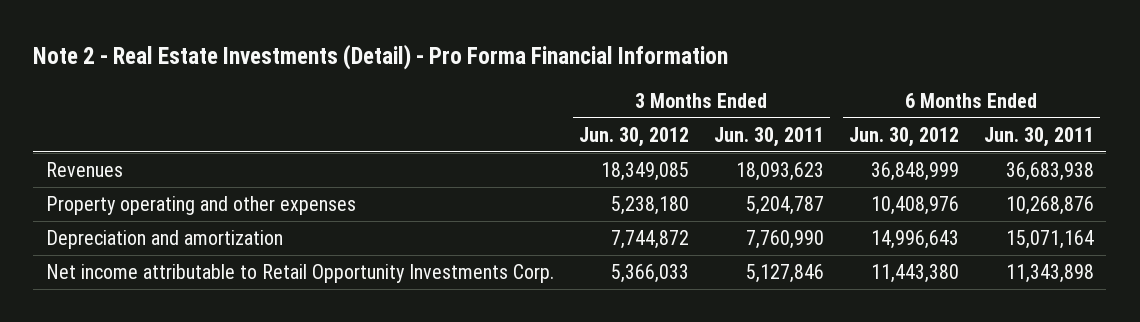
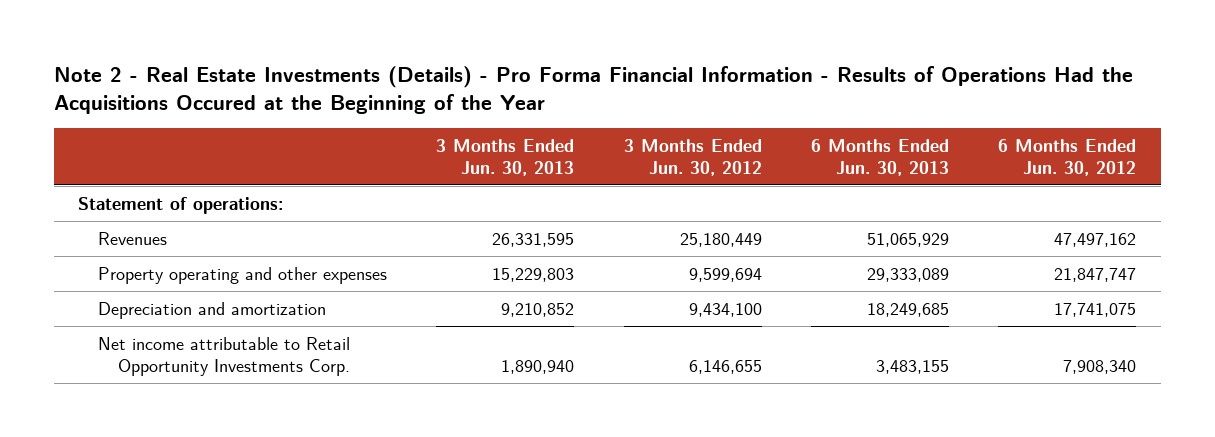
[33,44,729,71] Note 2 - Real Estate Investments (Detail) - Pro Forma Financial Information -> [53,65,1133,114] Note 2 - Real Estate Investments (Details) - Pro Forma Financial Information - Results of Operations Had the Acquisitions Occured at the Beginning of the Year
[713,126,824,147] Jun. 30, 2011 -> none
[983,126,1094,147] Jun. 30, 2011 -> none
none -> [436,138,575,176] 3 Months Ended Jun. 30, 2013
none -> [811,138,950,176] 6 Months Ended Jun. 30, 2013
none -> [78,196,284,214] Statement of operations:
[600,161,689,181] 18,349,085 -> [679,232,762,247] 25,180,449
[870,161,959,181] 36,848,999 -> [1054,232,1137,247] 47,497,162
[610,195,689,215] 5,238,180 -> [688,267,762,282] 9,599,694
[870,195,959,215] 10,408,976 -> [1054,267,1137,282] 21,847,747
[610,229,689,249] 7,744,872 -> [688,302,762,317] 9,434,100
[870,229,959,249] 14,996,643 -> [1054,302,1137,317] 17,741,075
[610,263,689,283] 5,366,033 -> [688,359,762,374] 6,146,655
[870,263,959,283] 11,443,380 -> [1063,359,1137,374] 7,908,340

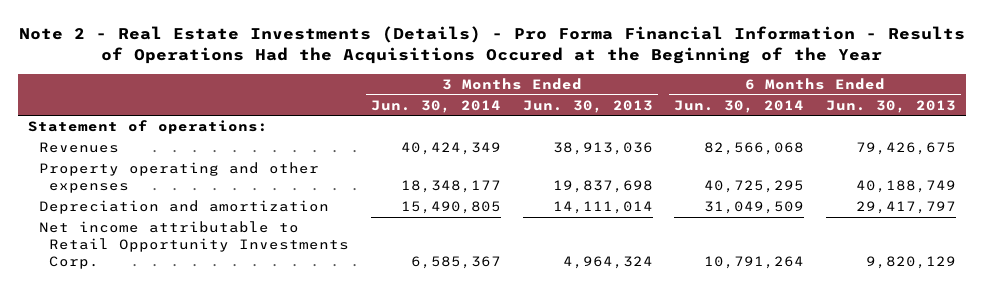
[623,138,762,176] 3 Months Ended Jun. 30, 2012 -> none
[998,138,1137,176] 6 Months Ended Jun. 30, 2012 -> none
none -> [370,99,501,113] Jun. 30, 2014
none -> [674,99,805,113] Jun. 30, 2014
[492,232,575,247] 26,331,595 -> [552,142,653,156] 38,913,036
[867,232,950,247] 51,065,929 -> [855,142,956,156] 79,426,675
[492,267,575,282] 15,229,803 -> [552,180,653,194] 19,837,698
[867,267,950,282] 29,333,089 -> [855,180,956,194] 40,188,749
[501,302,575,317] 9,210,852 -> [552,201,653,215] 14,111,014
[867,302,950,317] 18,249,685 -> [855,201,956,215] 29,417,797
[501,359,575,374] 1,890,940 -> [562,256,653,270] 4,964,324
[876,359,950,374] 3,483,155 -> [865,256,956,270] 9,820,129

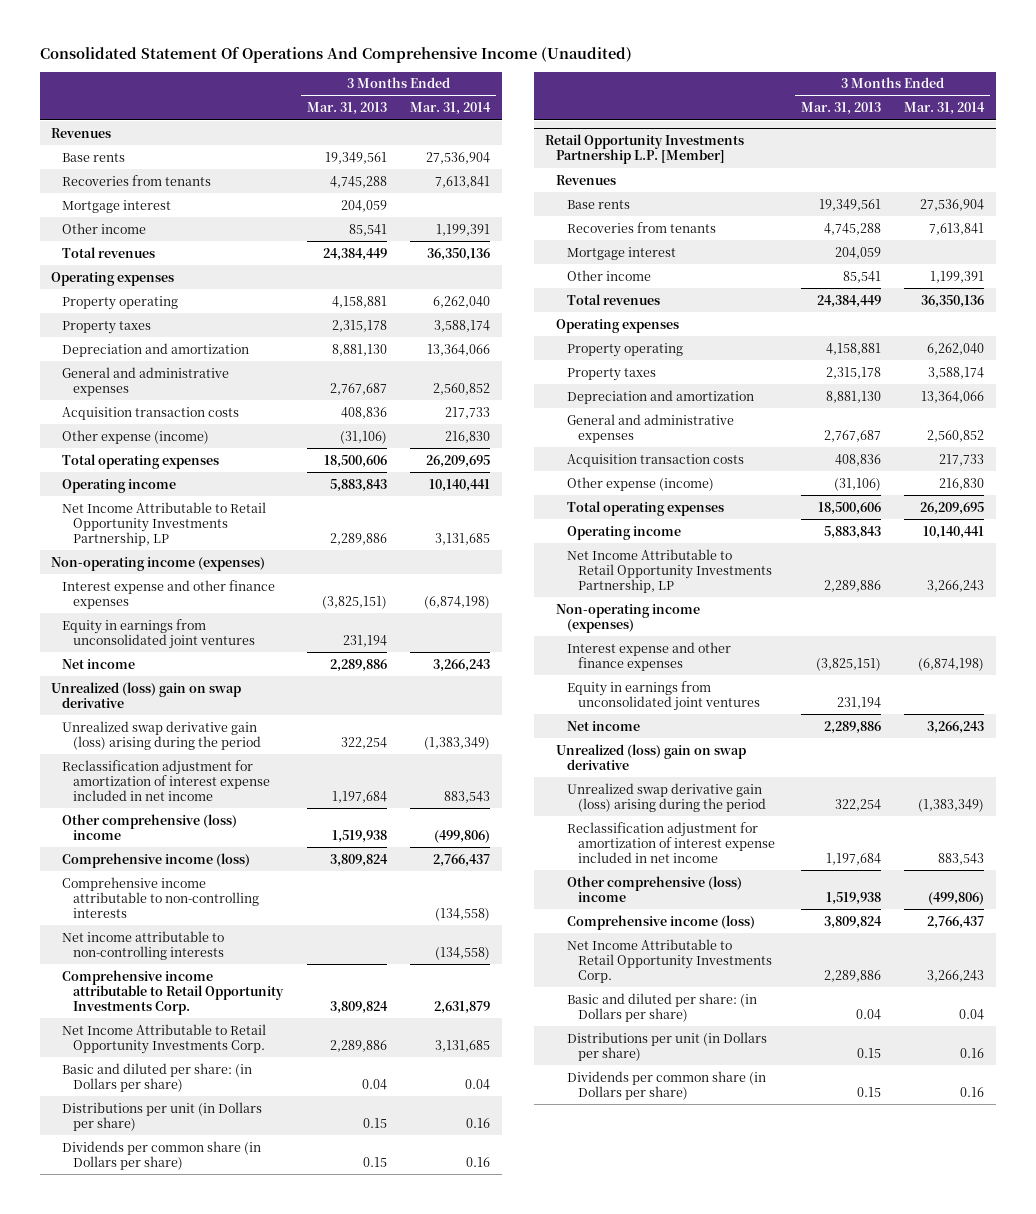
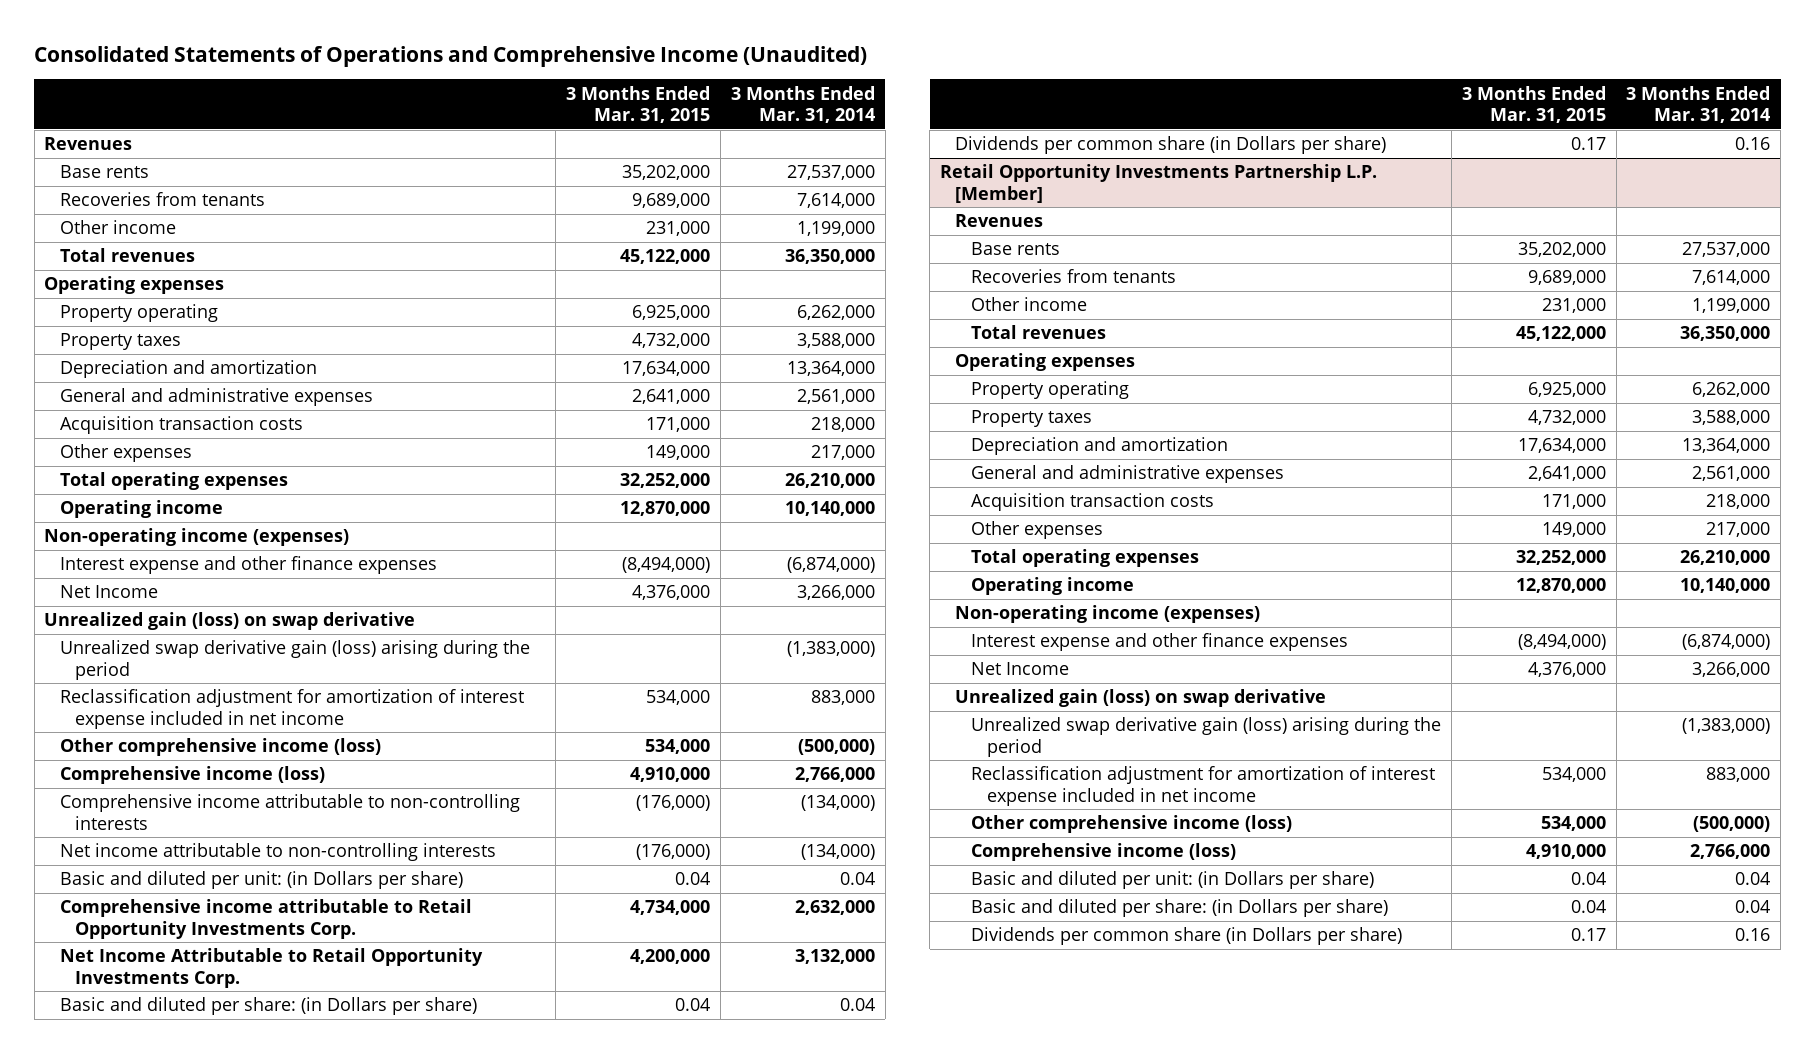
[39,47,632,64] Consolidated Statement Of Operations And Comprehensive Income (Unaudited) -> [34,45,868,67] Consolidated Statements of Operations and Comprehensive Income (Unaudited)
[306,102,387,116] Mar. 31, 2013 -> none
none -> [566,85,711,123] 3 Months Ended Mar. 31, 2015
[62,199,172,213] Mortgage interest -> none
[426,151,491,164] 27,536,904 -> [786,165,875,181] 27,537,000
[435,175,491,188] 7,613,841 -> [796,193,875,209] 7,614,000
[436,223,491,236] 1,199,391 -> [796,221,875,237] 1,199,000
[427,247,491,261] 36,350,136 -> [784,249,875,265] 36,350,000
[62,501,267,546] Net Income Attributable to Retail Opportunity Investments Partnership, LP -> none
[433,295,491,308] 6,262,040 -> [796,305,875,321] 6,262,000
[434,319,491,332] 3,588,174 -> [796,333,875,349] 3,588,000
[427,343,491,356] 13,364,066 -> [786,361,875,377] 13,364,000
[433,382,491,395] 2,560,852 -> [796,389,875,405] 2,561,000
[445,406,491,419] 217,733 -> [810,417,875,433] 218,000
[62,429,210,444] Other expense (income) -> [59,444,192,463] Other expenses
[445,430,491,443] 216,830 -> [810,445,875,461] 217,000
[426,454,491,468] 26,209,695 -> [784,473,875,489] 26,210,000
[429,478,491,492] 10,140,441 -> [784,501,875,517] 10,140,000
[62,618,256,649] Equity in earnings from unconsolidated joint ventures -> none
[424,595,491,609] (6,874,198) -> [786,557,875,574] (6,874,000)
[62,658,136,669] Net income -> [59,585,158,599] Net Income
[433,658,491,672] 3,266,243 -> [796,585,875,601] 3,266,000
[51,681,242,708] Unrealized (loss) gain on swap derivative -> [44,612,416,631] Unrealized gain (loss) on swap derivative
[424,736,491,750] (1,383,349) -> [786,641,875,658] (1,383,000)
[444,790,491,803] 883,543 -> [810,690,875,706] 883,000
[62,813,238,840] Other comprehensive (loss) income -> [59,738,381,757] Other comprehensive income (loss)
[434,829,491,843] (499,806) -> [797,739,875,756] (500,000)
[433,853,491,867] 2,766,437 -> [794,767,875,783] 2,766,000
[435,907,491,921] (134,558) -> [800,795,875,812] (134,000)
[435,946,491,960] (134,558) -> [800,844,875,861] (134,000)
none -> [59,871,463,890] Basic and diluted per unit: (in Dollars per share)
[434,1000,491,1014] 2,631,879 -> [794,900,875,916] 2,632,000
[435,1039,491,1052] 3,131,685 -> [794,949,875,965] 3,132,000
[62,1101,263,1131] Distributions per unit (in Dollars per share) -> none
[567,246,677,260] Mortgage interest -> none
[920,198,985,211] 27,536,904 -> [1682,242,1771,258] 27,537,000
[929,222,985,235] 7,613,841 -> [1692,270,1771,286] 7,614,000
[930,270,985,283] 1,199,391 -> [1692,298,1771,314] 1,199,000
[921,294,985,308] 36,350,136 -> [1680,326,1771,342] 36,350,000
[567,548,773,593] Net Income Attributable to Retail Opportunity Investments Partnership, LP -> none
[927,342,985,355] 6,262,040 -> [1692,382,1771,398] 6,262,000
[928,366,985,379] 3,588,174 -> [1692,410,1771,426] 3,588,000
[921,390,985,403] 13,364,066 -> [1682,438,1771,454] 13,364,000
[927,429,985,442] 2,560,852 -> [1692,466,1771,482] 2,561,000
[939,453,985,466] 217,733 -> [1706,494,1771,510] 218,000
[567,476,715,491] Other expense (income) -> [971,521,1104,540] Other expenses
[939,477,985,490] 216,830 -> [1706,522,1771,538] 217,000
[920,501,985,515] 26,209,695 -> [1680,550,1771,566] 26,210,000
[923,525,985,539] 10,140,441 -> [1680,578,1771,594] 10,140,000
[567,680,761,711] Equity in earnings from unconsolidated joint ventures -> none
[567,938,773,983] Net Income Attributable to Retail Opportunity Investments Corp. -> none
[918,657,985,671] (6,874,198) -> [1682,634,1771,651] (6,874,000)
[567,720,641,731] Net income -> [971,662,1070,676] Net Income
[927,720,985,734] 3,266,243 -> [1692,662,1771,678] 3,266,000
[556,743,747,770] Unrealized (loss) gain on swap derivative -> [955,689,1327,708] Unrealized gain (loss) on swap derivative
[918,798,985,812] (1,383,349) -> [1682,718,1771,735] (1,383,000)
[938,852,985,865] 883,543 -> [1706,767,1771,783] 883,000
[567,875,743,902] Other comprehensive (loss) income -> [971,815,1293,834] Other comprehensive income (loss)
[928,891,985,905] (499,806) -> [1693,816,1771,833] (500,000)
[927,915,985,929] 2,766,437 -> [1690,844,1771,860] 2,766,000
none -> [971,871,1375,890] Basic and diluted per unit: (in Dollars per share)
[567,1031,768,1061] Distributions per unit (in Dollars per share) -> none

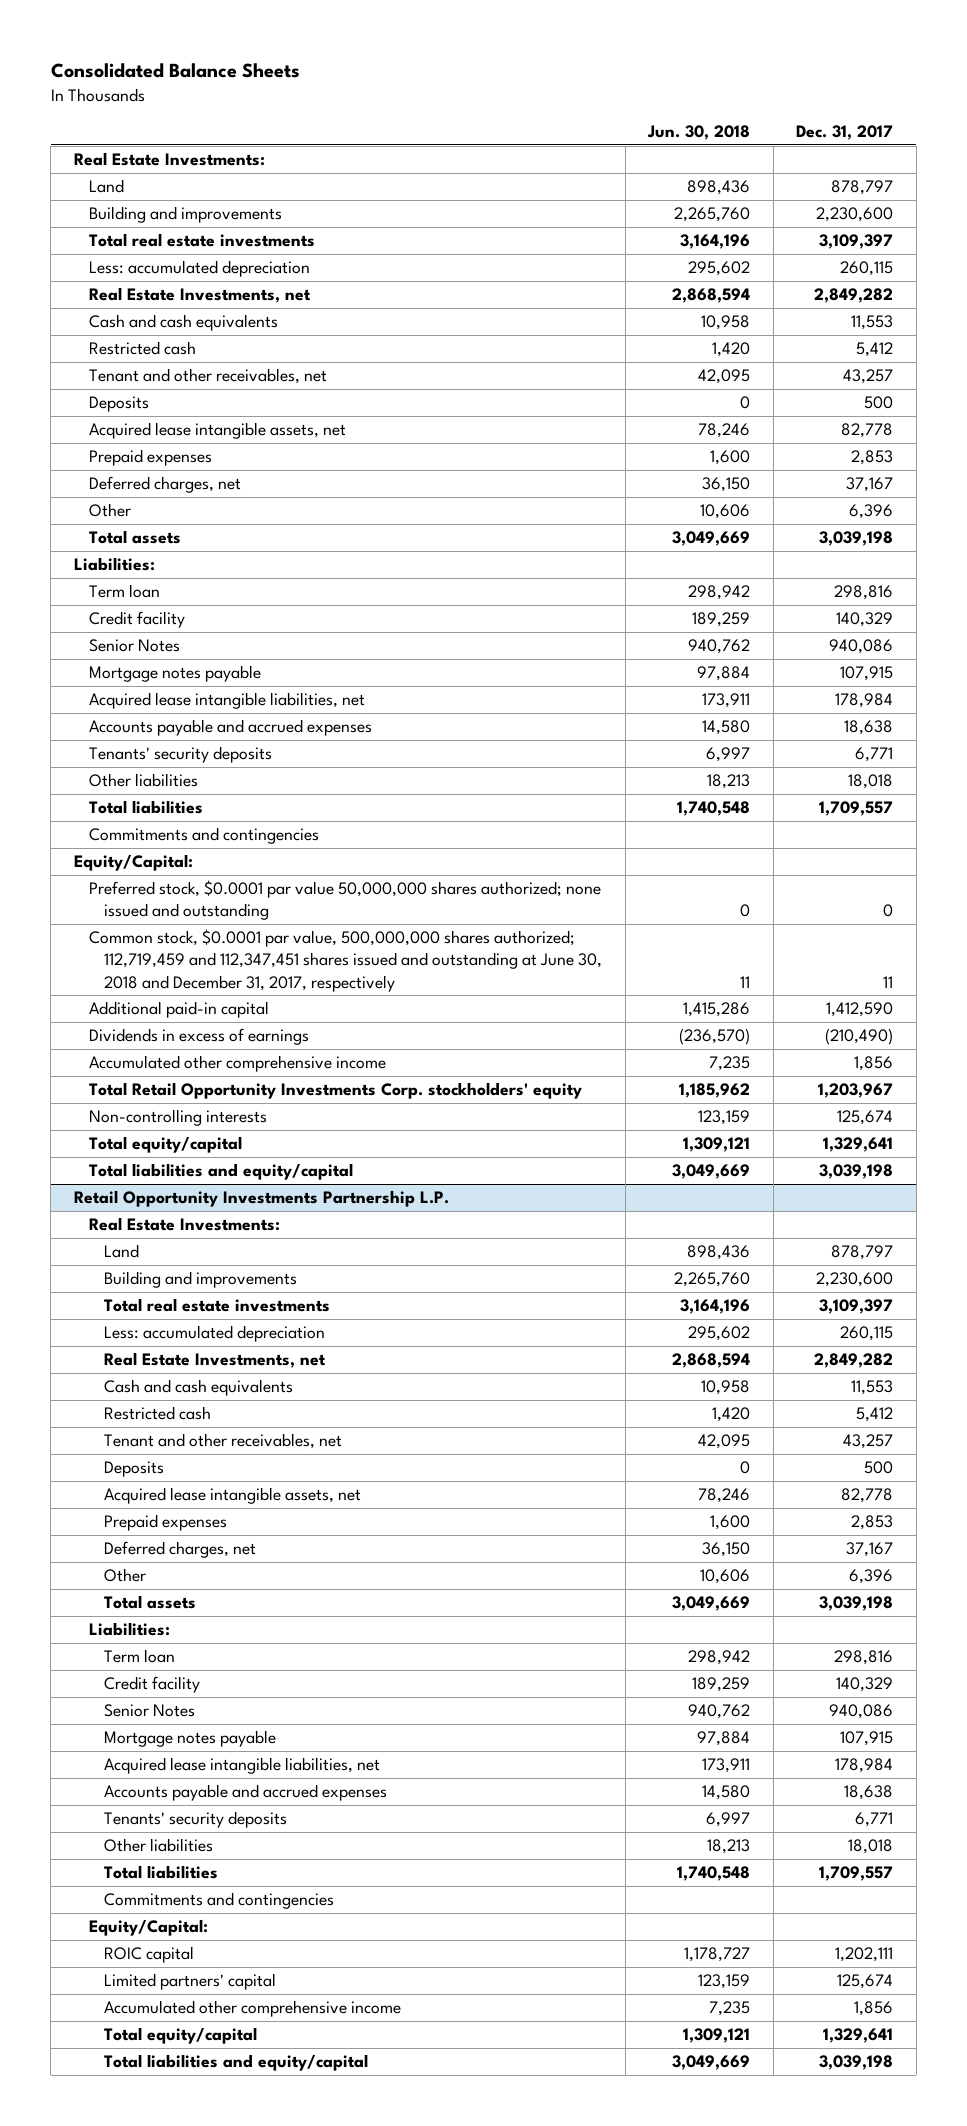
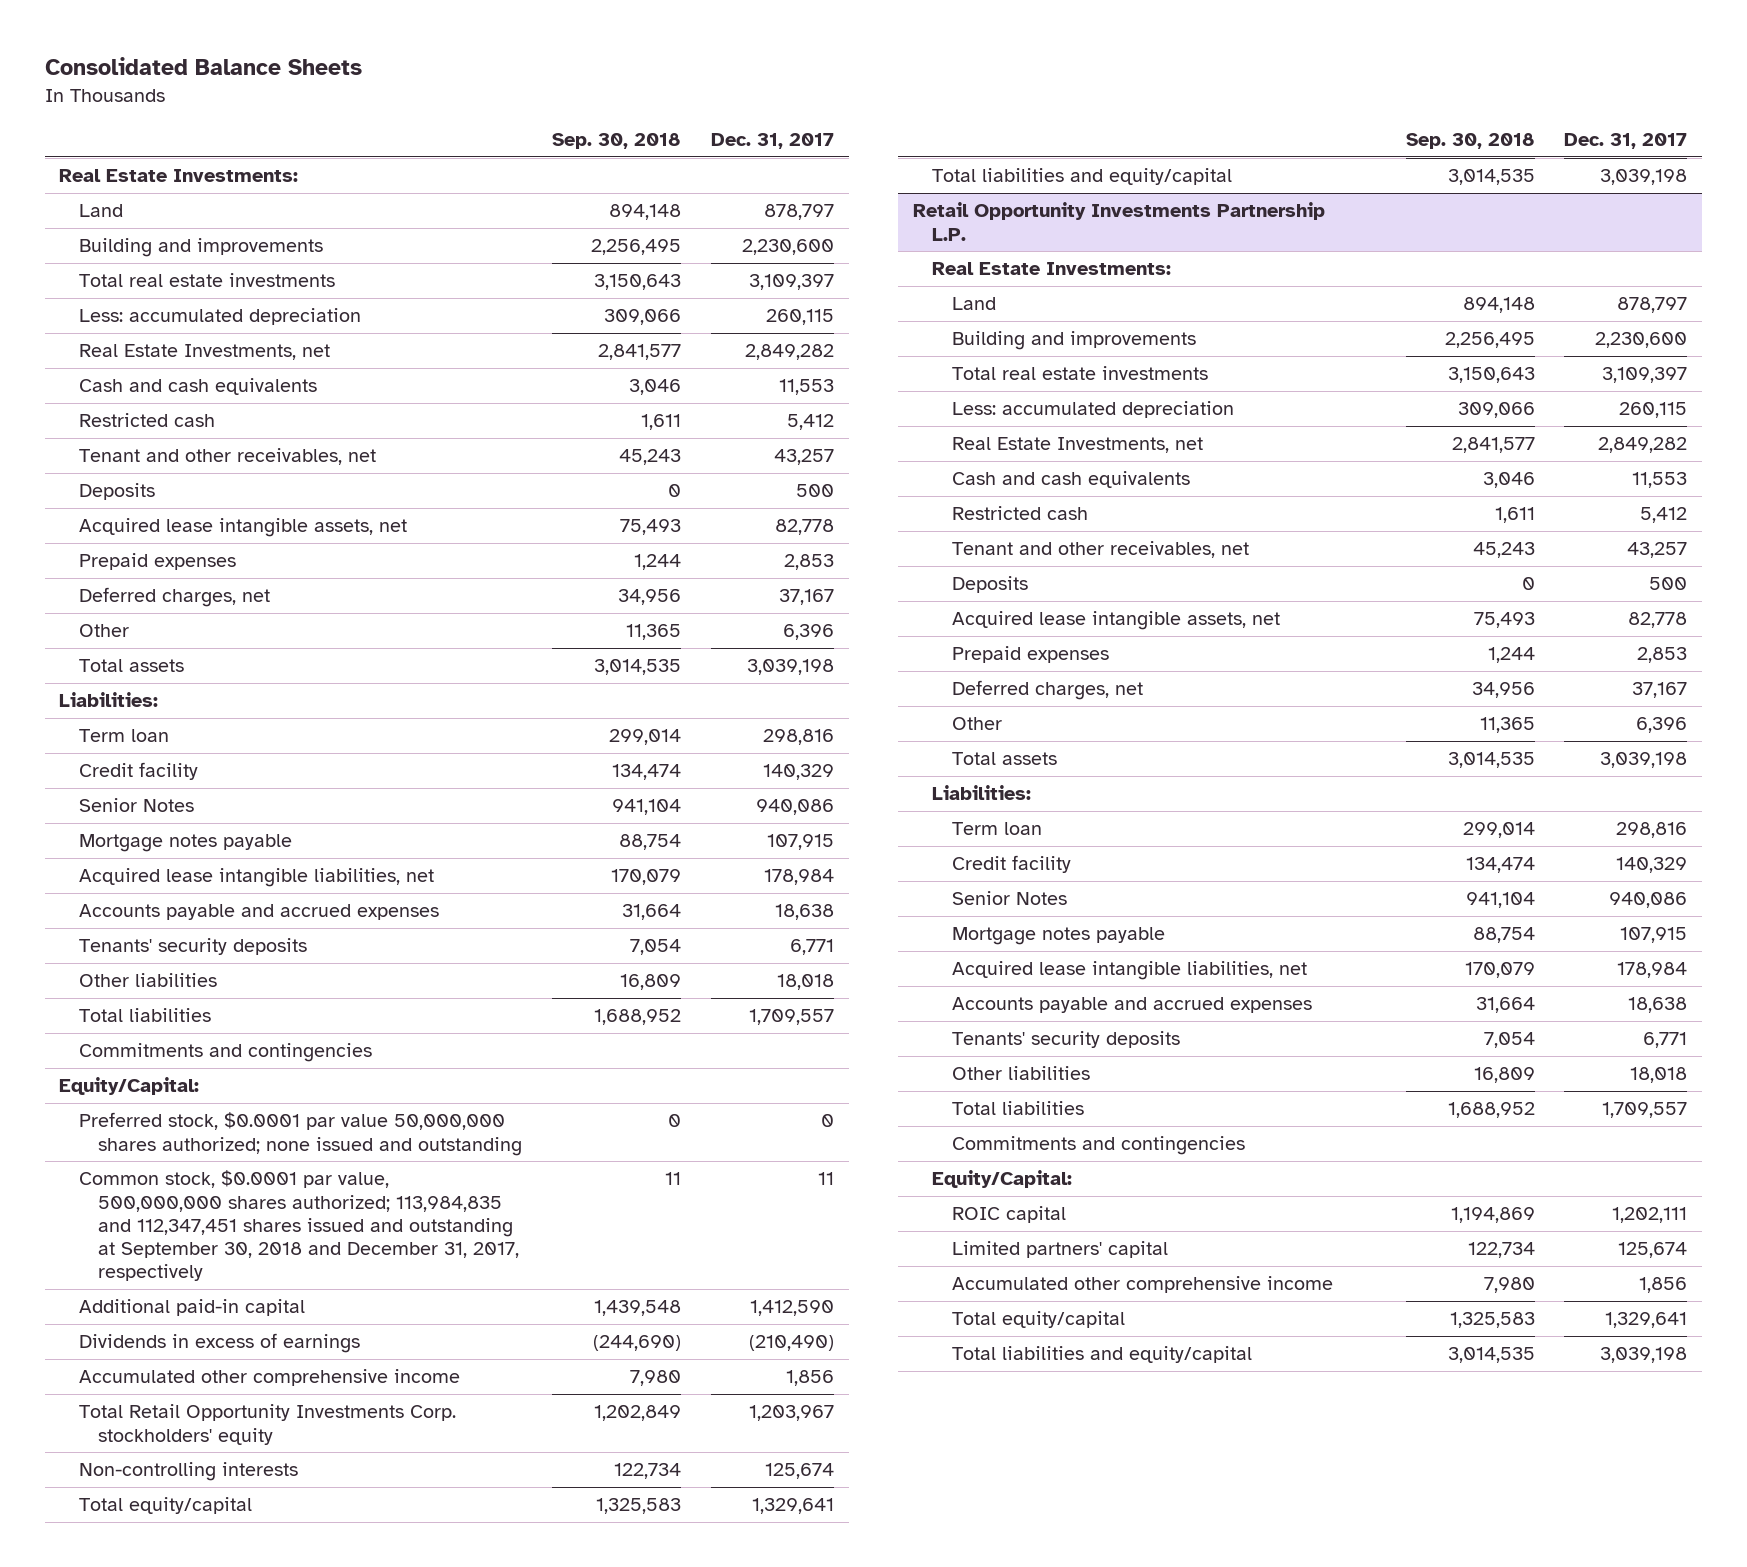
[647,124,751,140] Jun. 30, 2018 -> none
none -> [552,132,682,149] Sep. 30, 2018
[88,928,603,992] Common stock, $0.0001 par value, 500,000,000 shares authorized; 112,719,459 and 112,347,451 shares issued and outstanding at June 30, 2018 and December 31, 2017, respectively -> [78,1170,520,1282] Common stock, $0.0001 par value, 500,000,000 shares authorized; 113,984,835 and 112,347,451 shares issued and outstanding at September 30, 2018 and December 31, 2017, respectively

